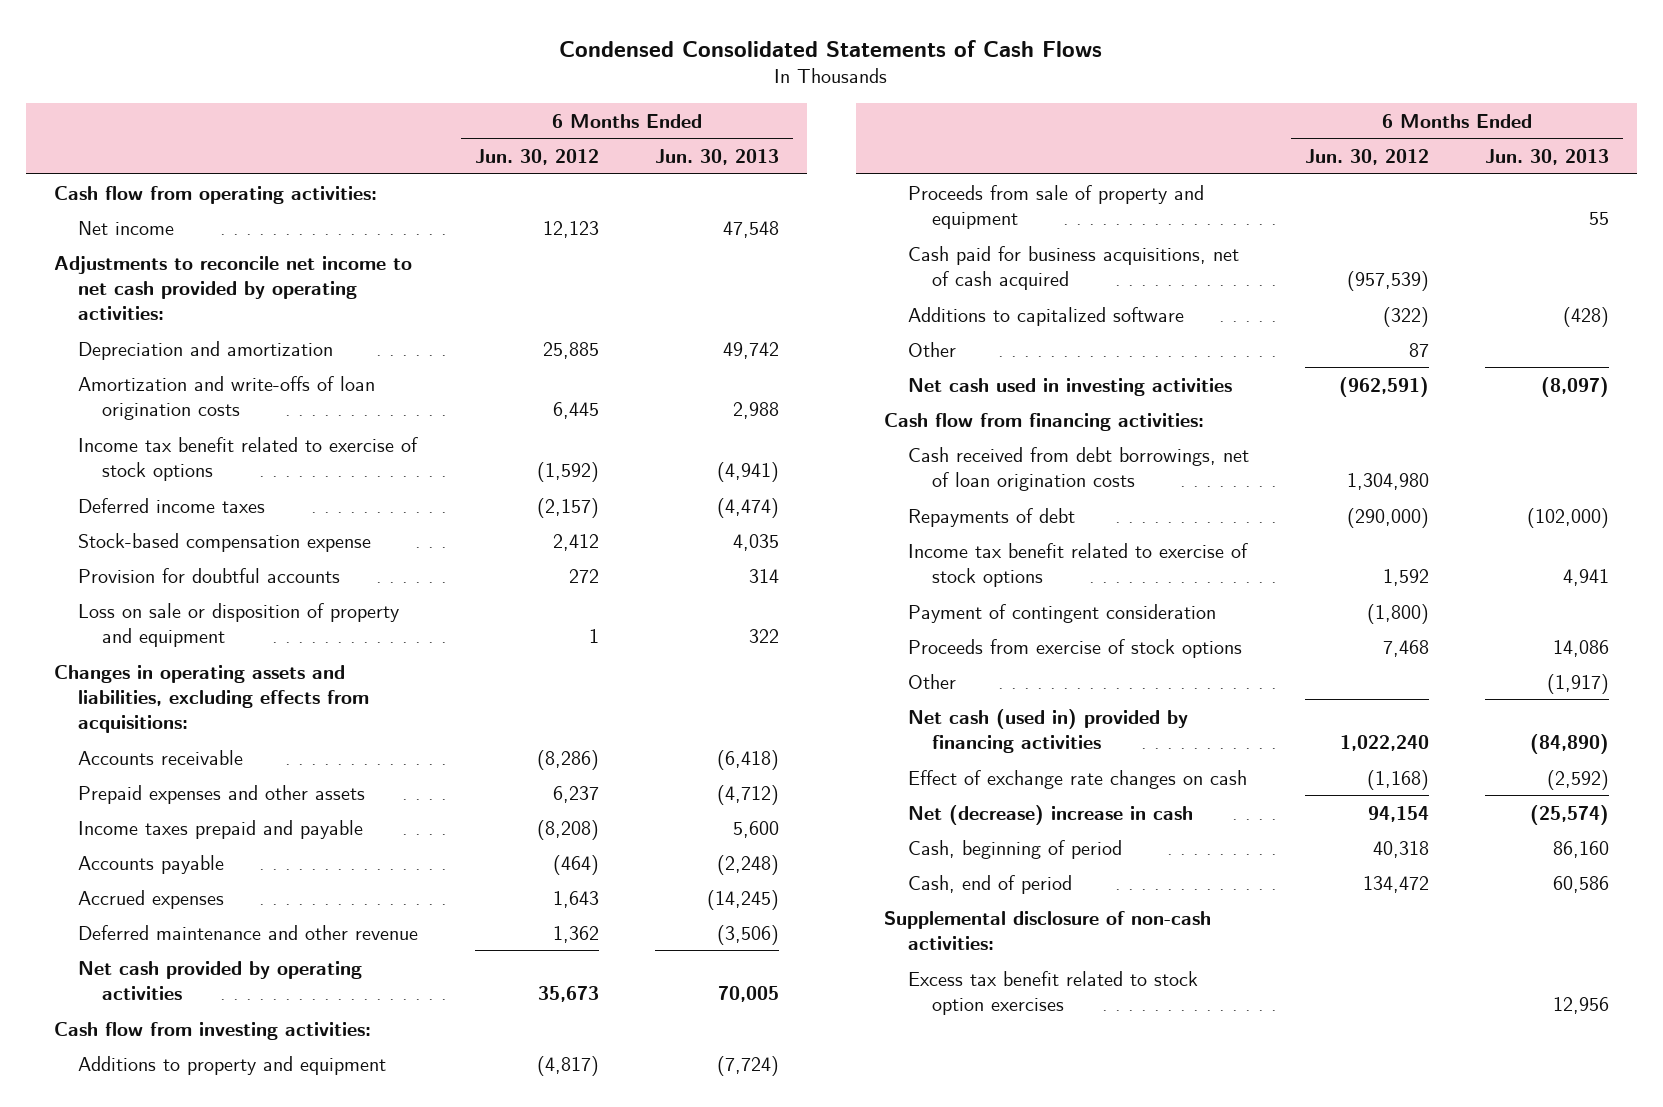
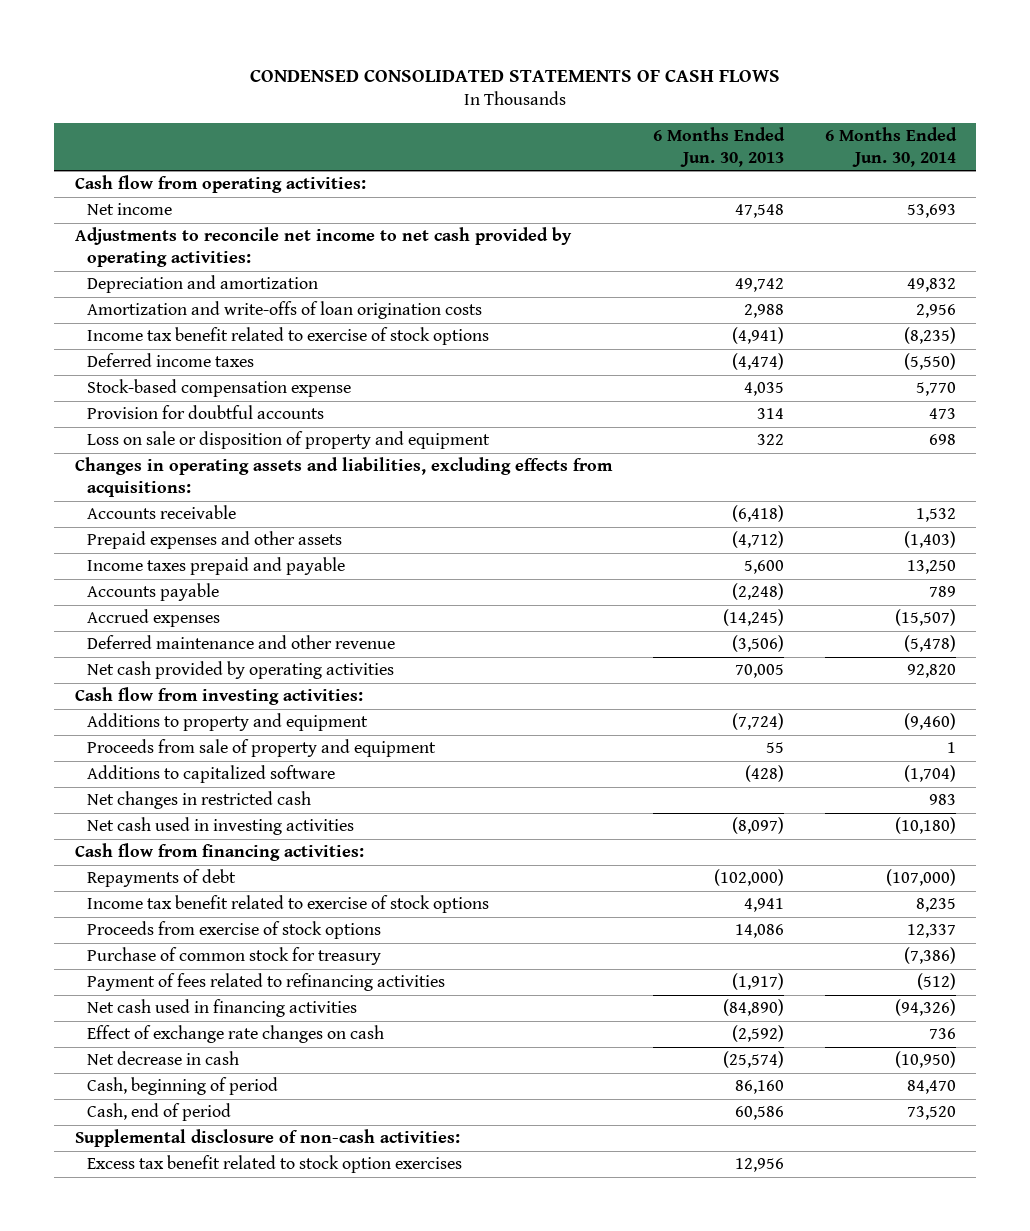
[559,39,1103,57] Condensed Consolidated Statements of Cash Flows -> [250,68,781,82] CONDENSED CONSOLIDATED STATEMENTS OF CASH FLOWS
[474,149,599,166] Jun. 30, 2012 -> none
none -> [824,127,957,167] 6 Months Ended Jun. 30, 2014
[908,245,1240,290] Cash paid for business acquisitions, net of cash acquired -> none
[908,341,957,357] Other -> none
none -> [87,791,312,810] Net changes in restricted cash
[908,446,1250,491] Cash received from debt borrowings, net of loan origination costs -> none
[908,603,1217,623] Payment of contingent consideration -> none
none -> [87,947,382,966] Purchase of common stock for treasury
[908,673,957,689] Other -> [87,973,446,992] Payment of fees related to refinancing activities
[908,708,1189,753] Net cash (used in) provided by financing activities -> [87,999,358,1018] Net cash used in financing activities
[908,804,1194,825] Net (decrease) increase in cash -> [87,1051,240,1066] Net decrease in cash

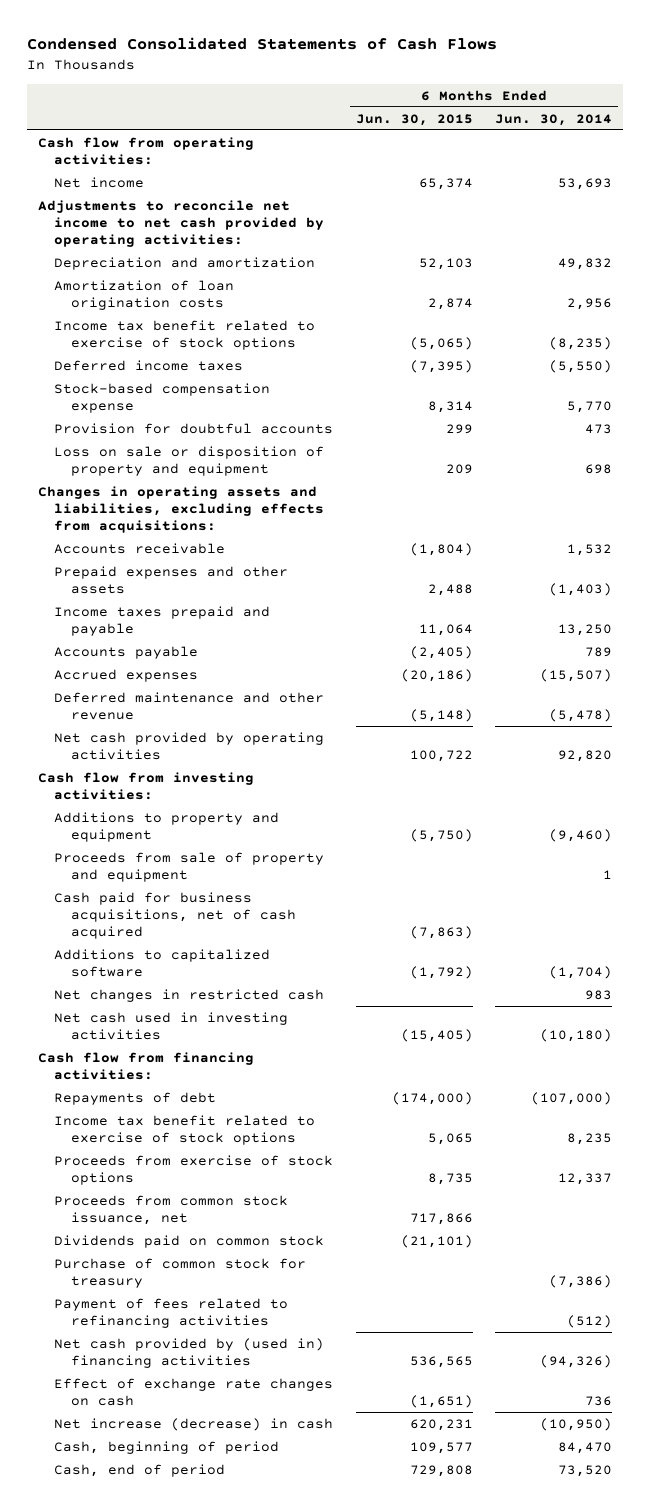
[250,68,781,82] CONDENSED CONSOLIDATED STATEMENTS OF CASH FLOWS -> [26,37,497,51] Condensed Consolidated Statements of Cash Flows
[652,127,785,167] 6 Months Ended Jun. 30, 2013 -> none
none -> [355,113,473,126] Jun. 30, 2015
[87,301,483,320] Amortization and write-offs of loan origination costs -> [54,279,235,310] Amortization of loan origination costs
none -> [54,891,296,940] Cash paid for business acquisitions, net of cash acquired
none -> [54,1194,289,1225] Proceeds from common stock issuance, net
none -> [54,1234,325,1248] Dividends paid on common stock
[87,999,358,1018] Net cash used in financing activities -> [54,1337,325,1368] Net cash provided by (used in) financing activities
[87,1051,240,1066] Net decrease in cash -> [54,1417,334,1431] Net increase (decrease) in cash
[74,1129,460,1148] Supplemental disclosure of non-cash activities: -> none
[87,1155,463,1174] Excess tax benefit related to stock option exercises -> none

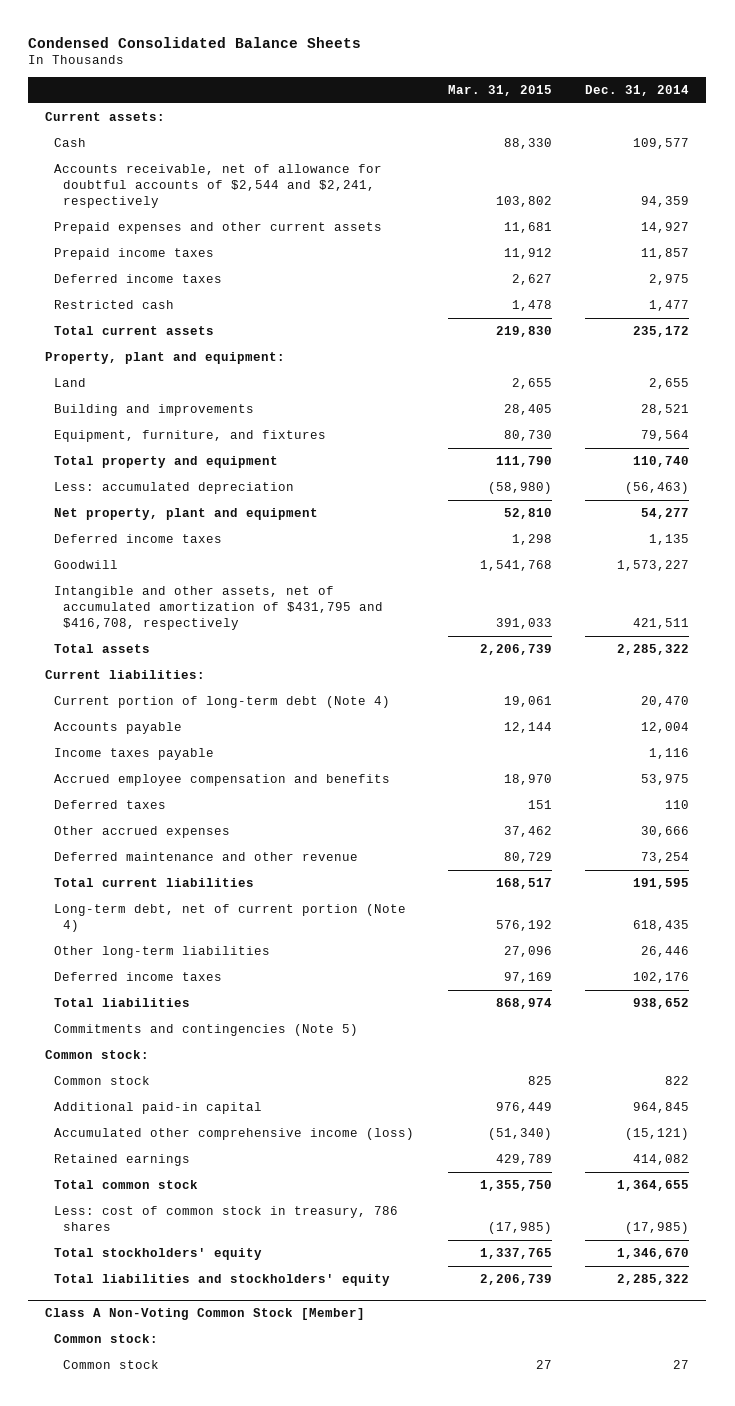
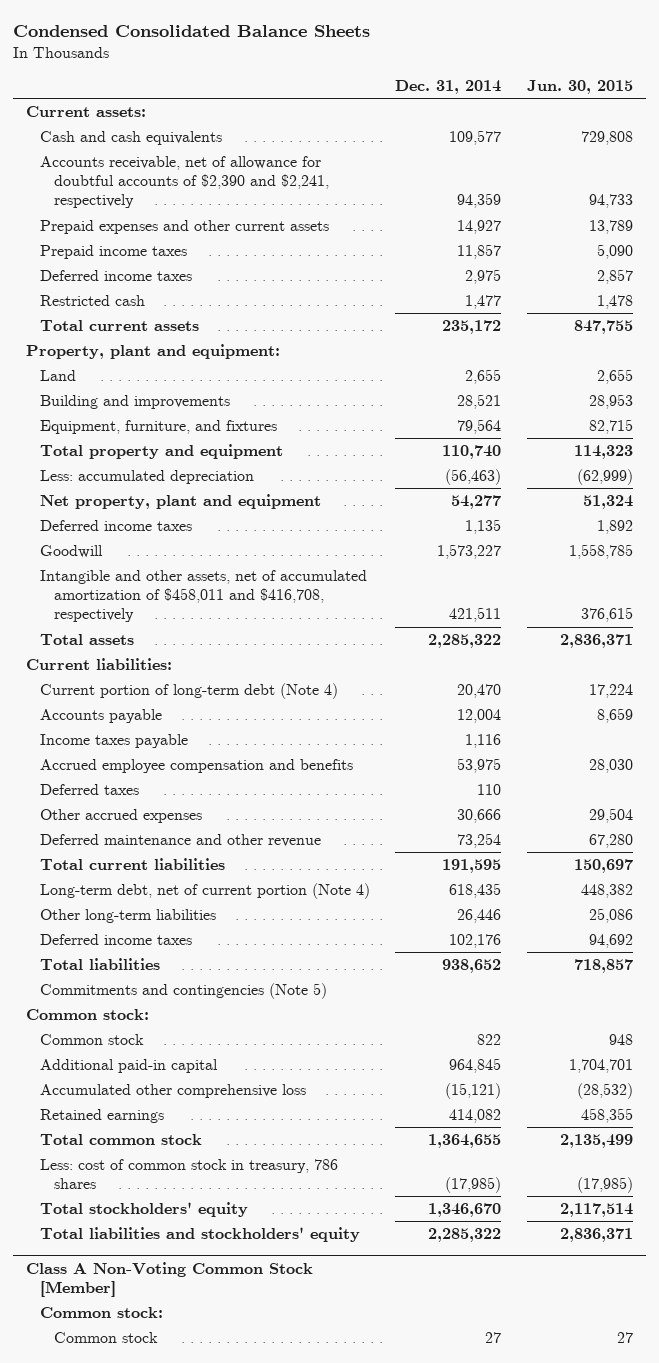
[447,84,552,96] Mar. 31, 2015 -> none
none -> [526,80,633,95] Jun. 30, 2015
[54,138,87,148] Cash -> [39,130,222,145] Cash and cash equivalents
[54,164,383,209] Accounts receivable, net of allowance for doubtful accounts of $2,544 and $2,241, respectively -> [39,155,329,209] Accounts receivable, net of allowance for doubtful accounts of $2,390 and $2,241, respectively
[54,586,384,631] Intangible and other assets, net of accumulated amortization of $431,795 and $416,708, respectively -> [39,569,367,623] Intangible and other assets, net of accumulated amortization of $458,011 and $416,708, respectively
[54,1128,415,1141] Accumulated other comprehensive income (loss) -> [39,1083,306,1098] Accumulated other comprehensive loss

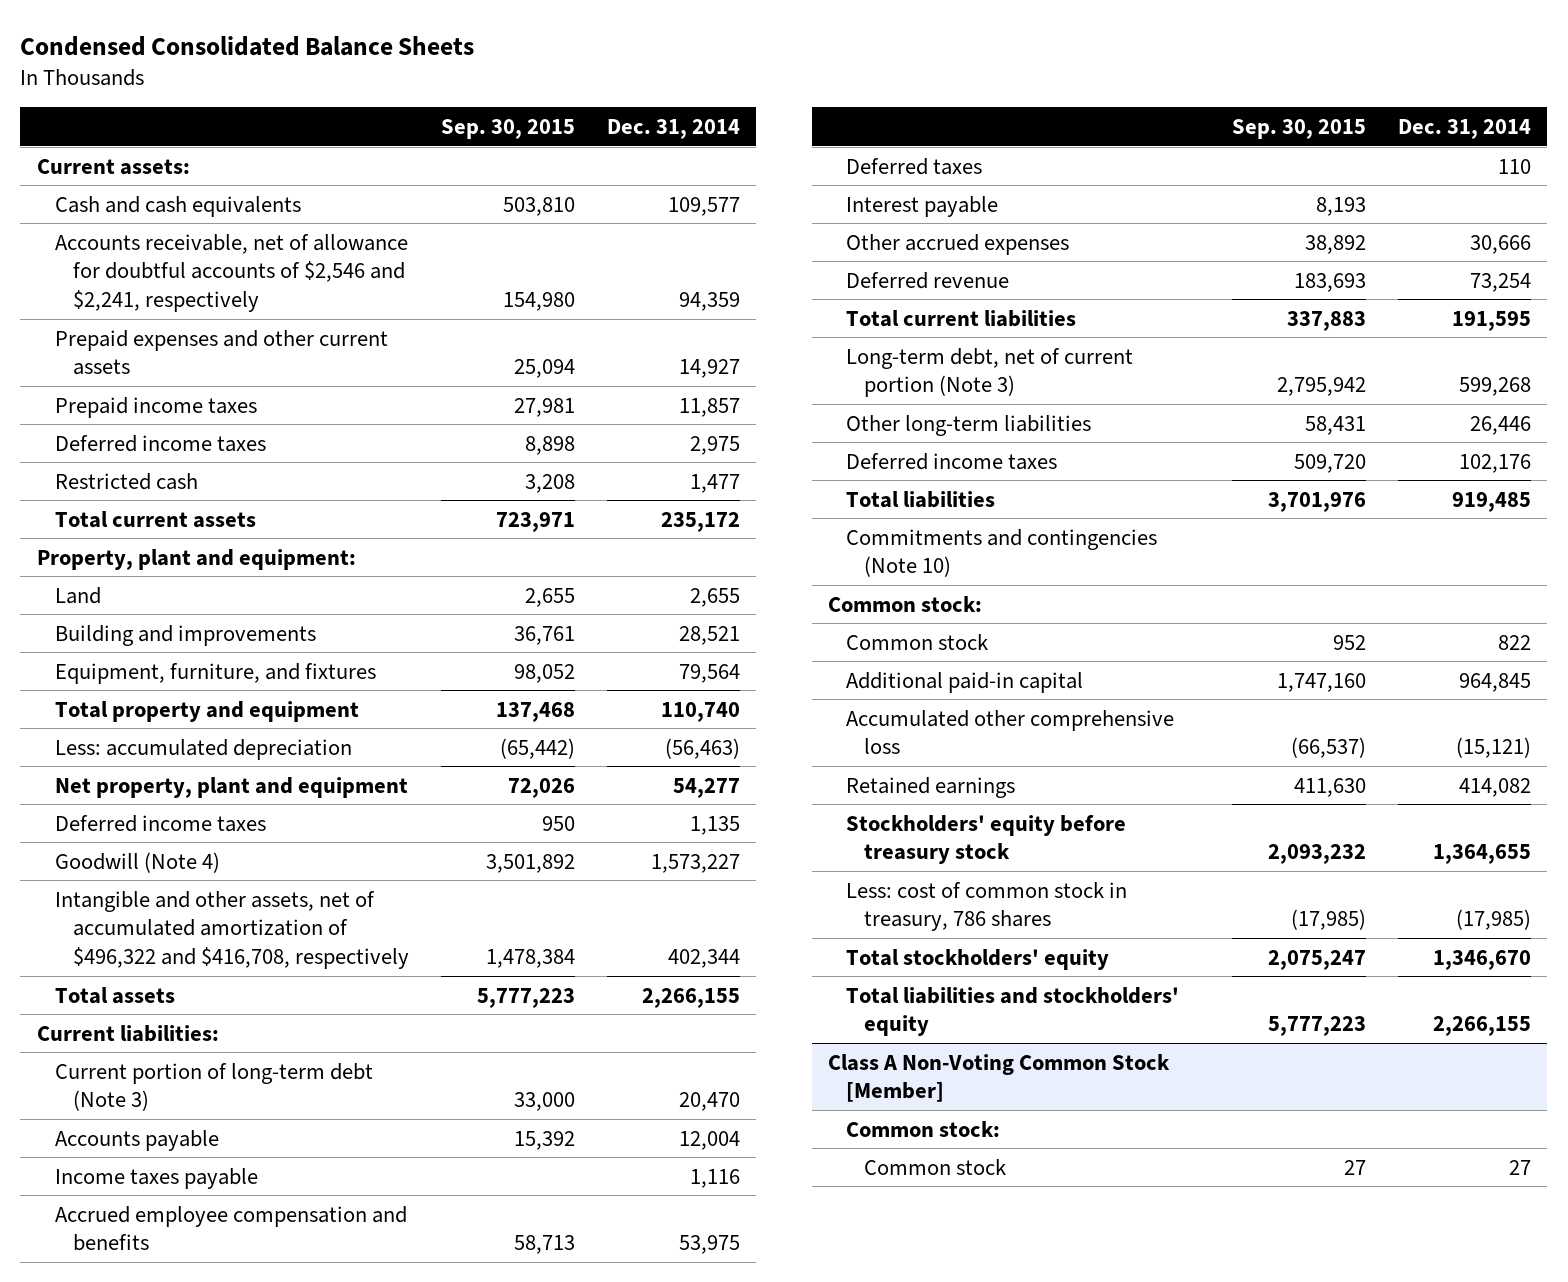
[526,80,633,95] Jun. 30, 2015 -> none
none -> [440,118,575,139] Sep. 30, 2015
[39,155,329,209] Accounts receivable, net of allowance for doubtful accounts of $2,390 and $2,241, respectively -> [54,233,408,312] Accounts receivable, net of allowance for doubtful accounts of $2,546 and $2,241, respectively
[39,544,103,558] Goodwill -> [54,851,220,873] Goodwill (Note 4)
[39,569,367,623] Intangible and other assets, net of accumulated amortization of $458,011 and $416,708, respectively -> [54,890,409,969] Intangible and other assets, net of accumulated amortization of $496,322 and $416,708, respectively
[449,607,502,623] 421,511 -> [668,948,741,968] 402,344
[428,633,502,648] 2,285,322 -> [642,987,741,1008] 2,266,155
[39,682,338,699] Current portion of long-term debt (Note 4) -> [54,1062,373,1112] Current portion of long-term debt (Note 3)
none -> [846,195,999,217] Interest payable
[39,833,321,847] Deferred maintenance and other revenue -> [846,271,1010,289] Deferred revenue
[39,882,370,899] Long-term debt, net of current portion (Note 4) -> [846,347,1134,398] Long-term debt, net of current portion (Note 3)
[449,882,502,898] 618,435 -> [1459,377,1532,397] 599,268
[442,958,502,973] 938,652 -> [1452,491,1532,512] 919,485
[39,982,327,999] Commitments and contingencies (Note 5) -> [846,528,1158,578] Commitments and contingencies (Note 10)
[39,1133,202,1145] Total common stock -> [846,814,1127,865] Stockholders' equity before treasury stock
[428,1227,502,1242] 2,285,322 -> [1433,1016,1532,1037] 2,266,155

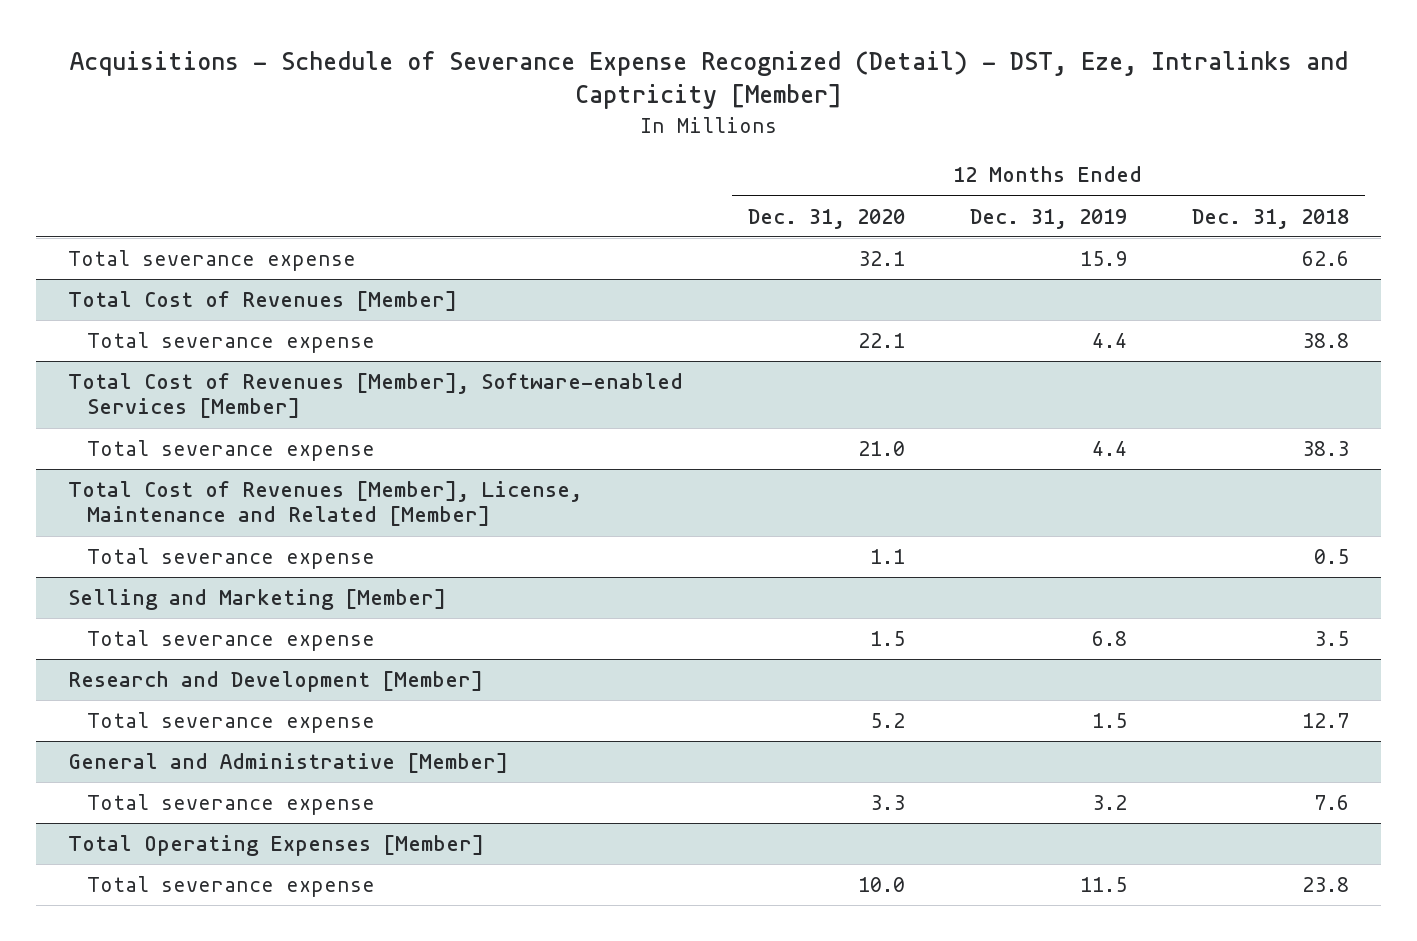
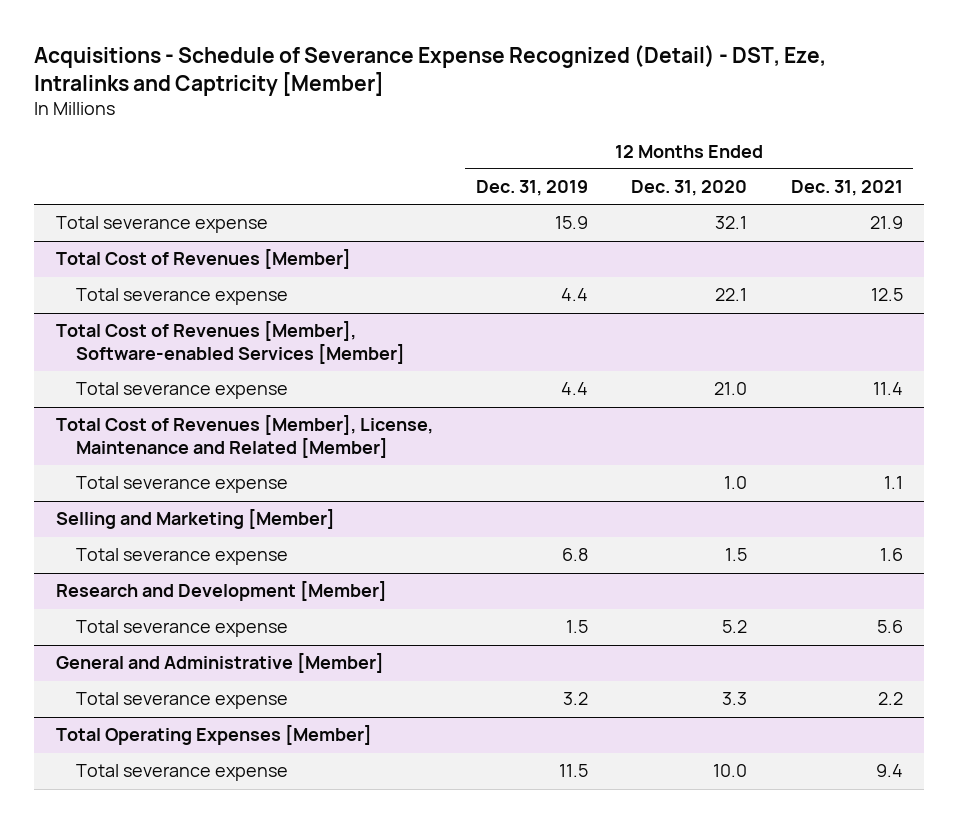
[1191,208,1349,229] Dec. 31, 2018 -> none
none -> [790,180,903,197] Dec. 31, 2021
[870,549,906,565] 1.1 -> [724,476,748,490] 1.0

